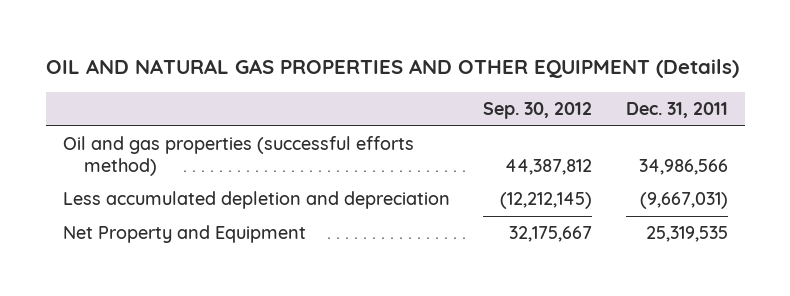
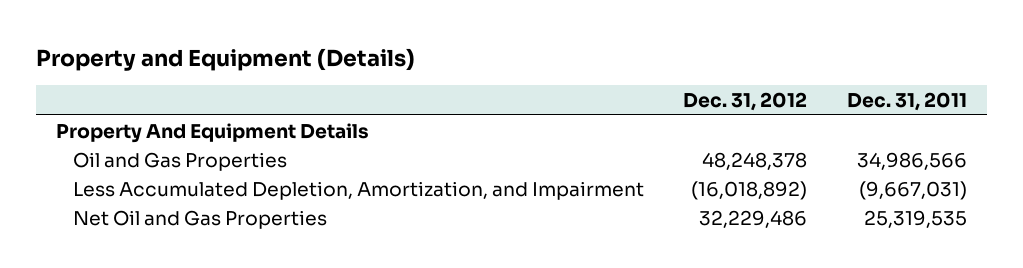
[45,58,739,78] OIL AND NATURAL GAS PROPERTIES AND OTHER EQUIPMENT (Details) -> [36,48,416,72] Property and Equipment (Details)
[483,102,593,120] Sep. 30, 2012 -> none
none -> [683,91,808,111] Dec. 31, 2012
none -> [56,122,370,143] Property And Equipment Details
[62,136,414,176] Oil and gas properties (successful efforts method) -> [72,151,287,171] Oil and Gas Properties
[62,191,450,210] Less accumulated depletion and depreciation -> [72,180,644,200] Less Accumulated Depletion, Amortization, and Impairment
[62,225,306,244] Net Property and Equipment -> [72,209,327,229] Net Oil and Gas Properties

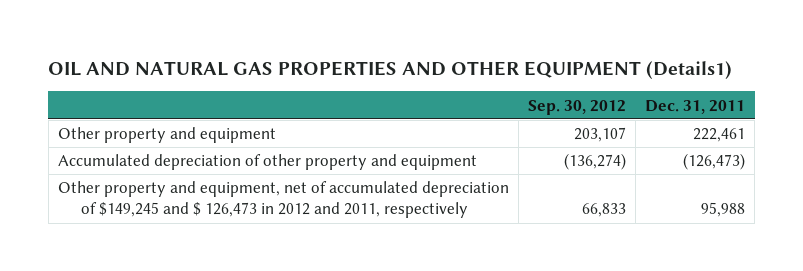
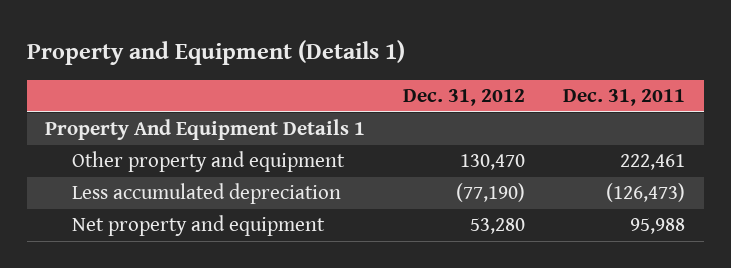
[48,60,733,79] OIL AND NATURAL GAS PROPERTIES AND OTHER EQUIPMENT (Details1) -> [26,39,405,65] Property and Equipment (Details 1)
[527,99,626,115] Sep. 30, 2012 -> none
none -> [403,89,526,107] Dec. 31, 2012
none -> [45,119,366,141] Property And Equipment Details 1
[57,154,477,171] Accumulated depreciation of other property and equipment -> [71,183,341,205] Less accumulated depreciation
[57,181,509,219] Other property and equipment, net of accumulated depreciation of $149,245 and $ 126,473 in 2012 and 2011, respectively -> [71,215,325,237] Net property and equipment

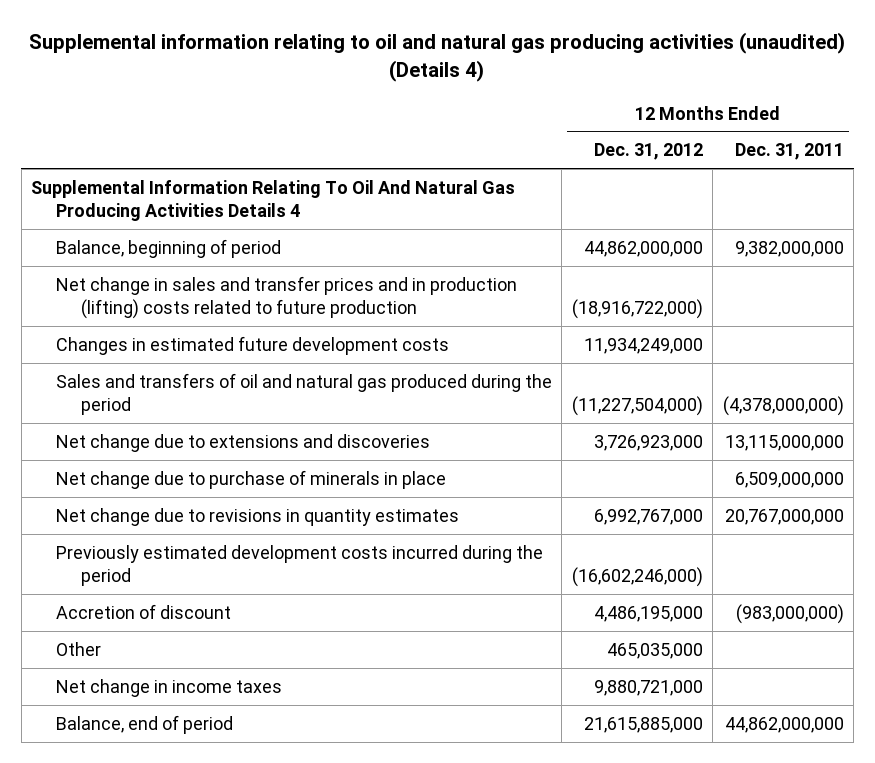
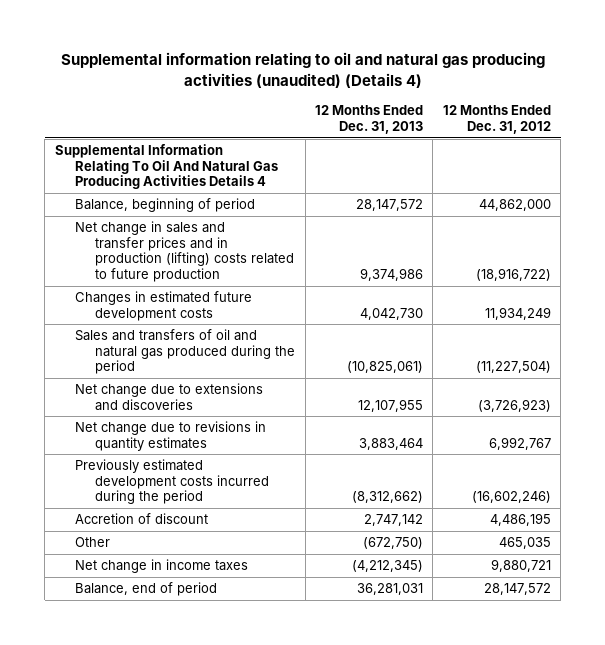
[734,143,844,161] Dec. 31, 2011 -> none
none -> [314,105,423,134] 12 Months Ended Dec. 31, 2013
[55,469,446,489] Net change due to purchase of minerals in place -> none
[583,240,703,257] 44,862,000,000 -> [478,199,551,212] 44,862,000
[571,298,703,319] (18,916,722,000) -> [475,267,551,281] (18,916,722)
[583,337,703,354] 11,934,249,000 -> [484,306,551,320] 11,934,249
[571,395,703,416] (11,227,504,000) -> [475,361,551,374] (11,227,504)
[593,434,703,451] 3,726,923,000 -> [477,398,551,412] (3,726,923)
[593,508,703,525] 6,992,767,000 -> [488,436,551,450] 6,992,767
[571,566,703,587] (16,602,246,000) -> [471,491,551,504] (16,602,246)
[593,605,703,622] 4,486,195,000 -> [489,513,551,527] 4,486,195
[606,642,703,659] 465,035,000 -> [498,537,551,550] 465,035
[593,679,703,696] 9,880,721,000 -> [490,559,551,573] 9,880,721
[583,716,703,733] 21,615,885,000 -> [483,583,551,596] 28,147,572

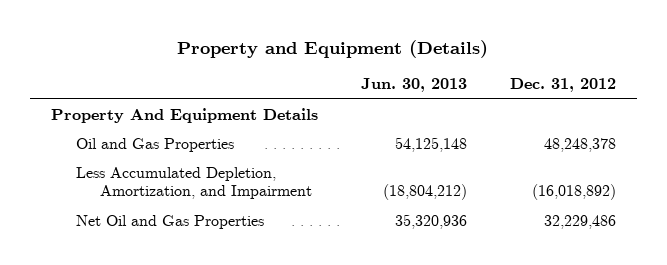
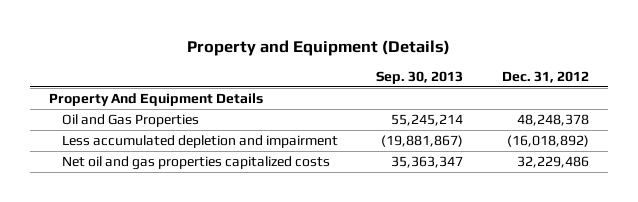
[360,78,467,93] Jun. 30, 2013 -> none
none -> [376,70,464,84] Sep. 30, 2013
[75,166,312,200] Less Accumulated Depletion, Amortization, and Impairment -> [61,134,338,148] Less accumulated depletion and impairment
[75,214,264,229] Net Oil and Gas Properties -> [61,155,330,170] Net oil and gas properties capitalized costs

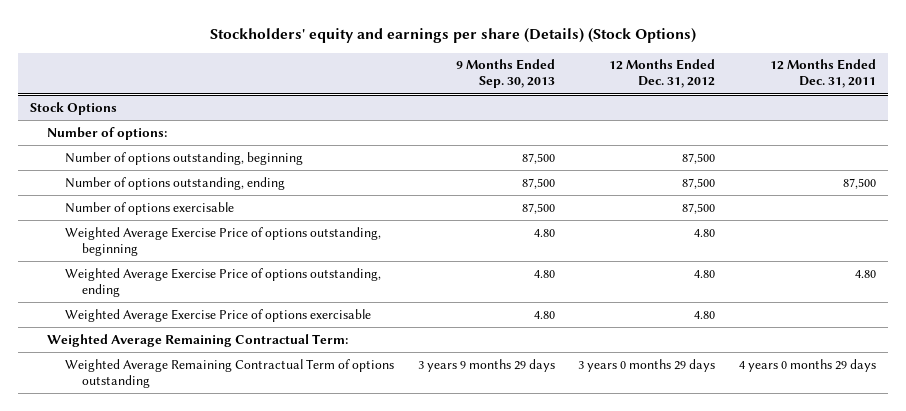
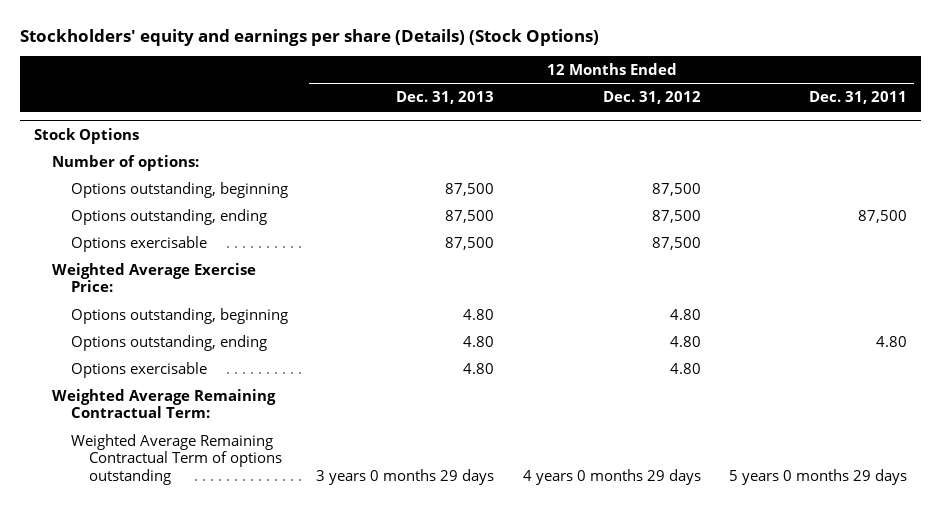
[455,59,555,89] 9 Months Ended Sep. 30, 2013 -> none
none -> [396,91,495,105] Dec. 31, 2013
[64,151,303,165] Number of options outstanding, beginning -> [70,181,288,198] Options outstanding, beginning
[64,176,285,190] Number of options outstanding, ending -> [70,208,267,225] Options outstanding, ending
[64,201,234,215] Number of options exercisable -> [70,235,207,252] Options exercisable
none -> [52,262,257,293] Weighted Average Exercise Price:
[64,226,381,256] Weighted Average Exercise Price of options outstanding, beginning -> [70,307,288,324] Options outstanding, beginning
[64,267,381,297] Weighted Average Exercise Price of options outstanding, ending -> [70,334,267,351] Options outstanding, ending
[64,308,371,322] Weighted Average Exercise Price of options exercisable -> [70,361,207,378] Options exercisable
[578,358,716,372] 3 years 0 months 29 days -> [522,469,701,486] 4 years 0 months 29 days
[739,358,877,372] 4 years 0 months 29 days -> [729,469,908,486] 5 years 0 months 29 days

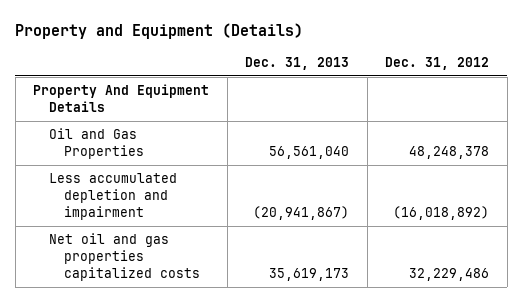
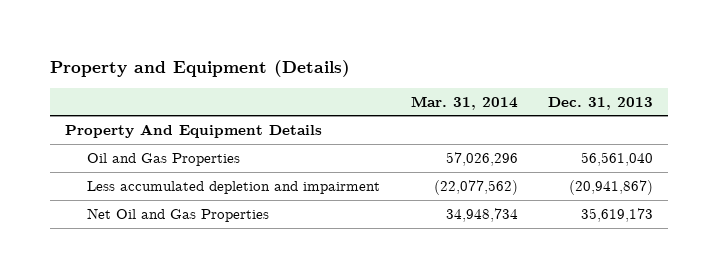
[385,57,490,71] Dec. 31, 2012 -> none
none -> [410,95,518,110] Mar. 31, 2014
[48,233,201,282] Net oil and gas properties capitalized costs -> [87,207,270,222] Net Oil and Gas Properties

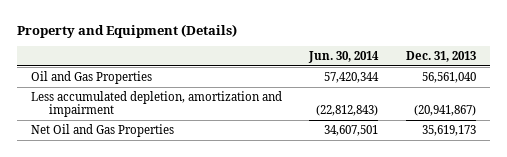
[410,95,518,110] Mar. 31, 2014 -> none
none -> [308,50,380,63] Jun. 30, 2014
[64,123,322,138] Property And Equipment Details -> none
[87,180,381,194] Less accumulated depletion and impairment -> [30,90,282,118] Less accumulated depletion, amortization and impairment

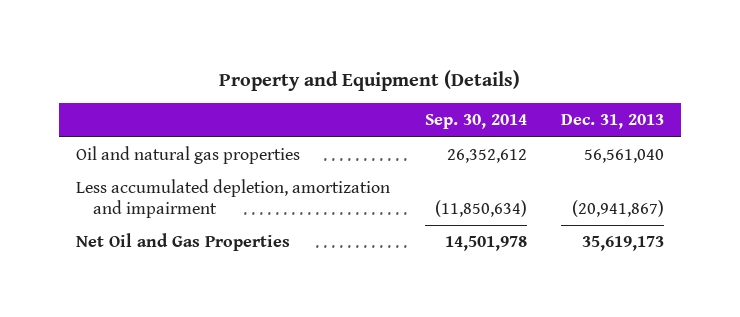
[308,50,380,63] Jun. 30, 2014 -> none
none -> [424,114,527,130] Sep. 30, 2014
[30,70,152,84] Oil and Gas Properties -> [76,146,301,165] Oil and natural gas properties

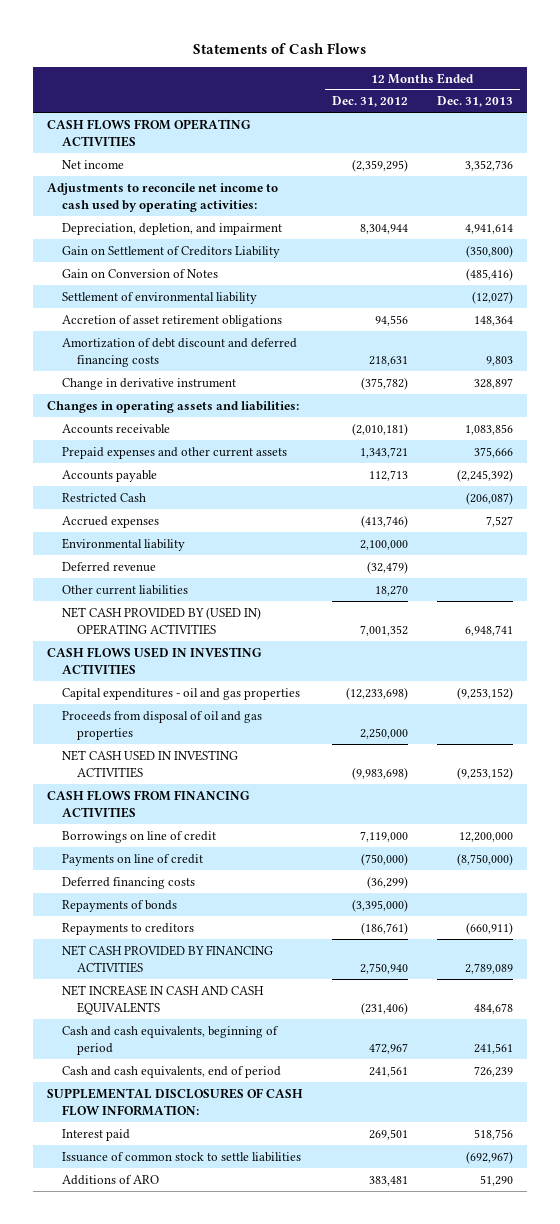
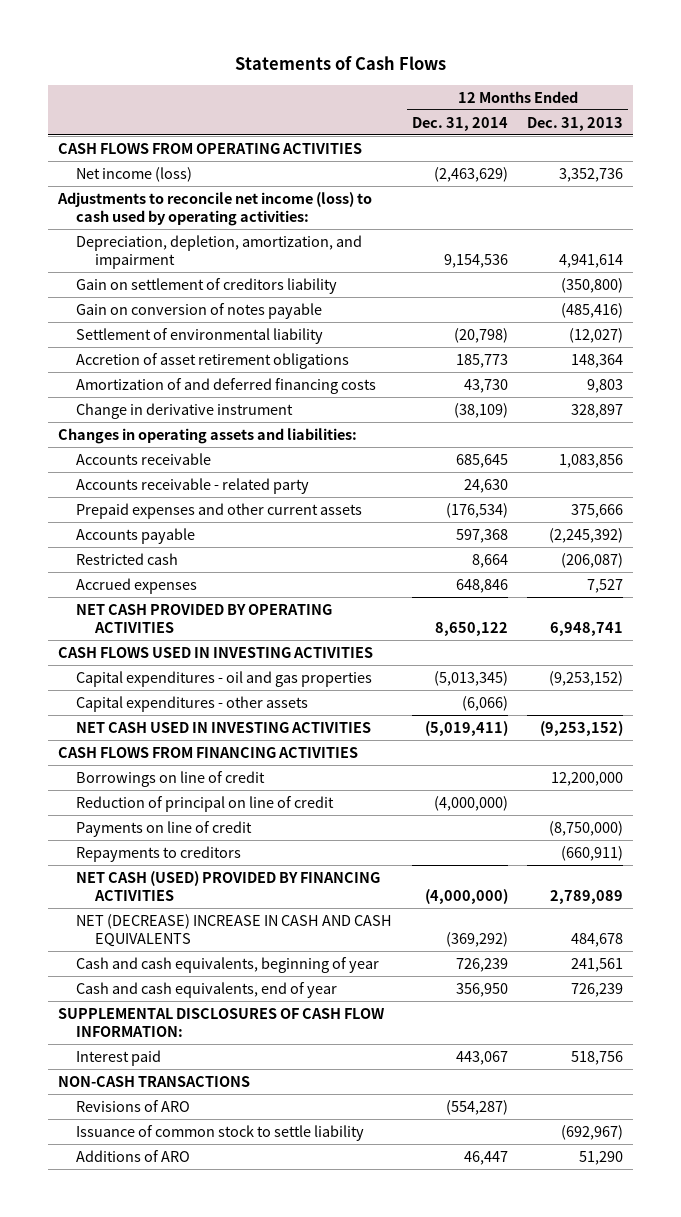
[332,96,409,108] Dec. 31, 2012 -> none
none -> [411,116,508,131] Dec. 31, 2014
[62,159,125,169] Net income -> [76,166,193,182] Net income (loss)
[47,182,279,212] Adjustments to reconcile net income to cash used by operating activities: -> [56,191,372,226] Adjustments to reconcile net income (loss) to cash used by operating activities:
[62,222,283,235] Depreciation, depletion, and impairment -> [76,234,363,269] Depreciation, depletion, amortization, and impairment
[62,245,281,258] Gain on Settlement of Creditors Liability -> [76,277,338,294] Gain on settlement of creditors liability
[62,268,219,278] Gain on Conversion of Notes -> [76,302,323,319] Gain on conversion of notes payable
[62,337,298,367] Amortization of debt discount and deferred financing costs -> [76,377,377,394] Amortization of and deferred financing costs
none -> [76,477,310,494] Accounts receivable - related party
[62,492,147,503] Restricted Cash -> [76,552,179,565] Restricted cash
[62,537,186,551] Environmental liability -> none
[62,561,157,572] Deferred revenue -> none
[62,584,189,595] Other current liabilities -> none
[62,606,262,635] NET CASH PROVIDED BY (USED IN) OPERATING ACTIVITIES -> [76,603,333,633] NET CASH PROVIDED BY OPERATING ACTIVITIES
[62,710,263,740] Proceeds from disposal of oil and gas properties -> none
none -> [76,695,309,712] Capital expenditures - other assets
none -> [76,795,335,812] Reduction of principal on line of credit
[62,876,196,889] Deferred financing costs -> none
[62,899,178,912] Repayments of bonds -> none
[62,944,274,973] NET CASH PROVIDED BY FINANCING ACTIVITIES -> [76,870,381,901] NET CASH (USED) PROVIDED BY FINANCING ACTIVITIES
[62,984,265,1015] NET INCREASE IN CASH AND CASH EQUIVALENTS -> [76,913,393,947] NET (DECREASE) INCREASE IN CASH AND CASH EQUIVALENTS
[62,1025,280,1055] Cash and cash equivalents, beginning of period -> [76,956,380,973] Cash and cash equivalents, beginning of year
[62,1065,282,1078] Cash and cash equivalents, end of period -> [76,981,338,998] Cash and cash equivalents, end of year
none -> [57,1075,250,1087] NON-CASH TRANSACTIONS
none -> [76,1099,191,1112] Revisions of ARO
[62,1151,302,1162] Issuance of common stock to settle liabilities -> [76,1124,365,1141] Issuance of common stock to settle liability

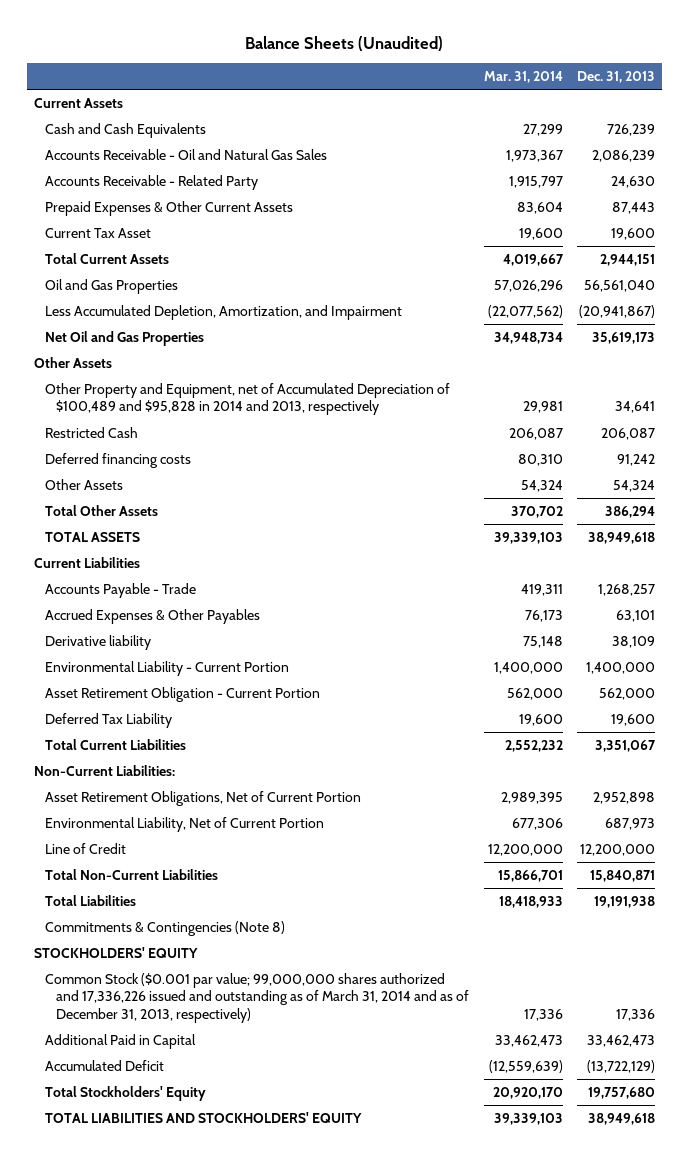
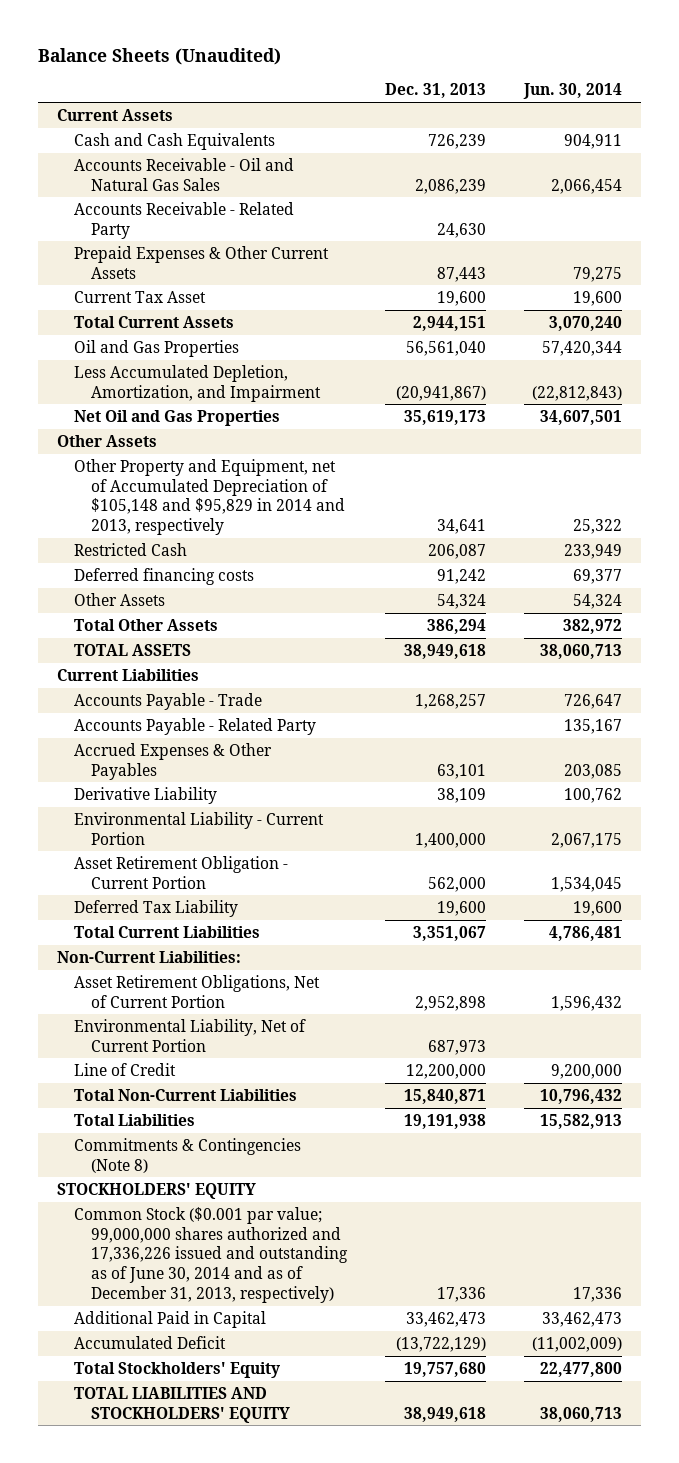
[483,70,563,83] Mar. 31, 2014 -> none
none -> [523,83,623,100] Jun. 30, 2014
[45,383,451,416] Other Property and Equipment, net of Accumulated Depreciation of $100,489 and $95,828 in 2014 and 2013, respectively -> [73,458,345,536] Other Property and Equipment, net of Accumulated Depreciation of $105,148 and $95,829 in 2014 and 2013, respectively
none -> [73,717,316,735] Accounts Payable - Related Party
[45,635,152,651] Derivative liability -> [73,786,217,804] Derivative Liability
[45,973,470,1023] Common Stock ($0.001 par value; 99,000,000 shares authorized and 17,336,226 issued and outstanding as of March 31, 2014 and as of December 31, 2013, respectively) -> [73,1206,348,1303] Common Stock ($0.001 par value; 99,000,000 shares authorized and 17,336,226 issued and outstanding as of June 30, 2014 and as of December 31, 2013, respectively)

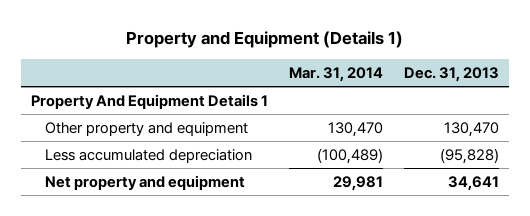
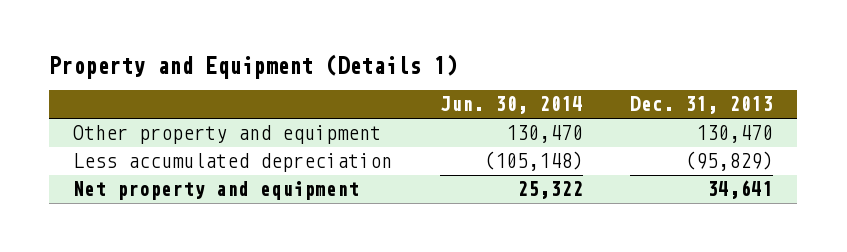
[289,67,384,83] Mar. 31, 2014 -> none
none -> [439,96,583,115] Jun. 30, 2014
[31,94,269,110] Property And Equipment Details 1 -> none
[439,148,499,165] (95,828) -> [685,151,774,172] (95,829)

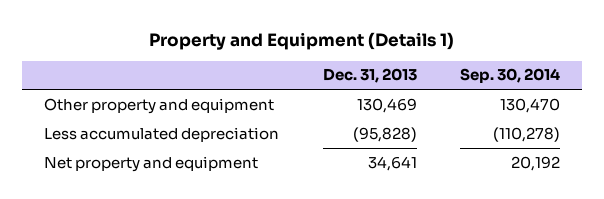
[439,96,583,115] Jun. 30, 2014 -> none
none -> [459,68,560,84] Sep. 30, 2014
[696,125,774,144] 130,470 -> [356,97,417,113] 130,469
[685,151,774,172] (95,829) -> [352,126,417,142] (95,828)

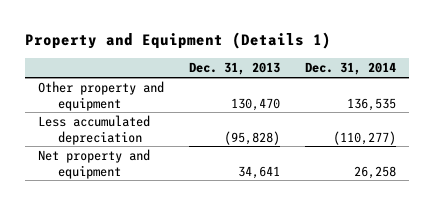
[459,68,560,84] Sep. 30, 2014 -> none
none -> [305,62,397,76] Dec. 31, 2014
[356,97,417,113] 130,469 -> [230,97,280,111] 130,470

